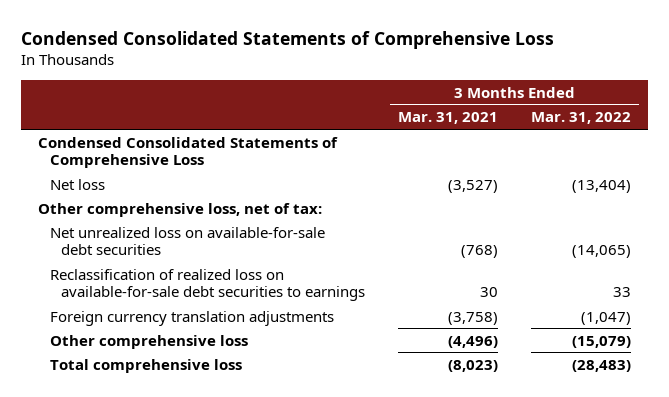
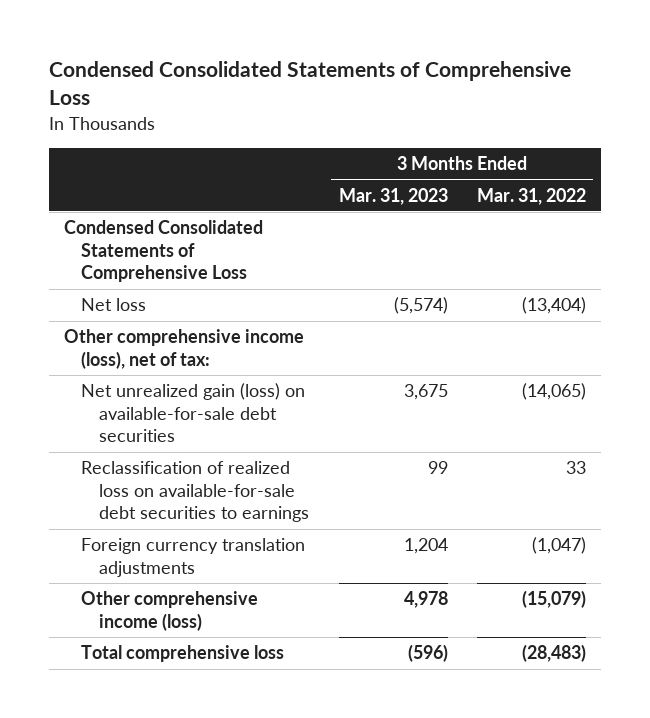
[398,112,499,125] Mar. 31, 2021 -> none
none -> [338,187,448,205] Mar. 31, 2023
[37,202,322,217] Other comprehensive loss, net of tax: -> [63,329,304,369] Other comprehensive income (loss), net of tax:
[49,226,325,256] Net unrealized loss on available-for-sale debt securities -> [81,383,306,443] Net unrealized gain (loss) on available-for-sale debt securities
[49,334,248,349] Other comprehensive loss -> [81,591,259,631] Other comprehensive income (loss)

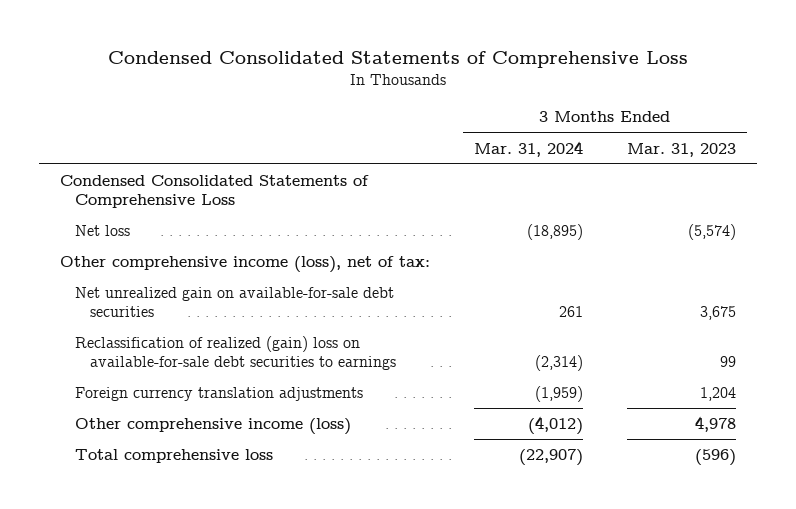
[476,187,586,205] Mar. 31, 2022 -> none
none -> [474,140,584,157] Mar. 31, 2024
[81,383,306,443] Net unrealized gain (loss) on available-for-sale debt securities -> [75,287,395,318] Net unrealized gain on available-for-sale debt securities
[81,461,310,523] Reclassification of realized loss on available-for-sale debt securities to earnings -> [75,336,397,371] Reclassification of realized (gain) loss on available-for-sale debt securities to earnings

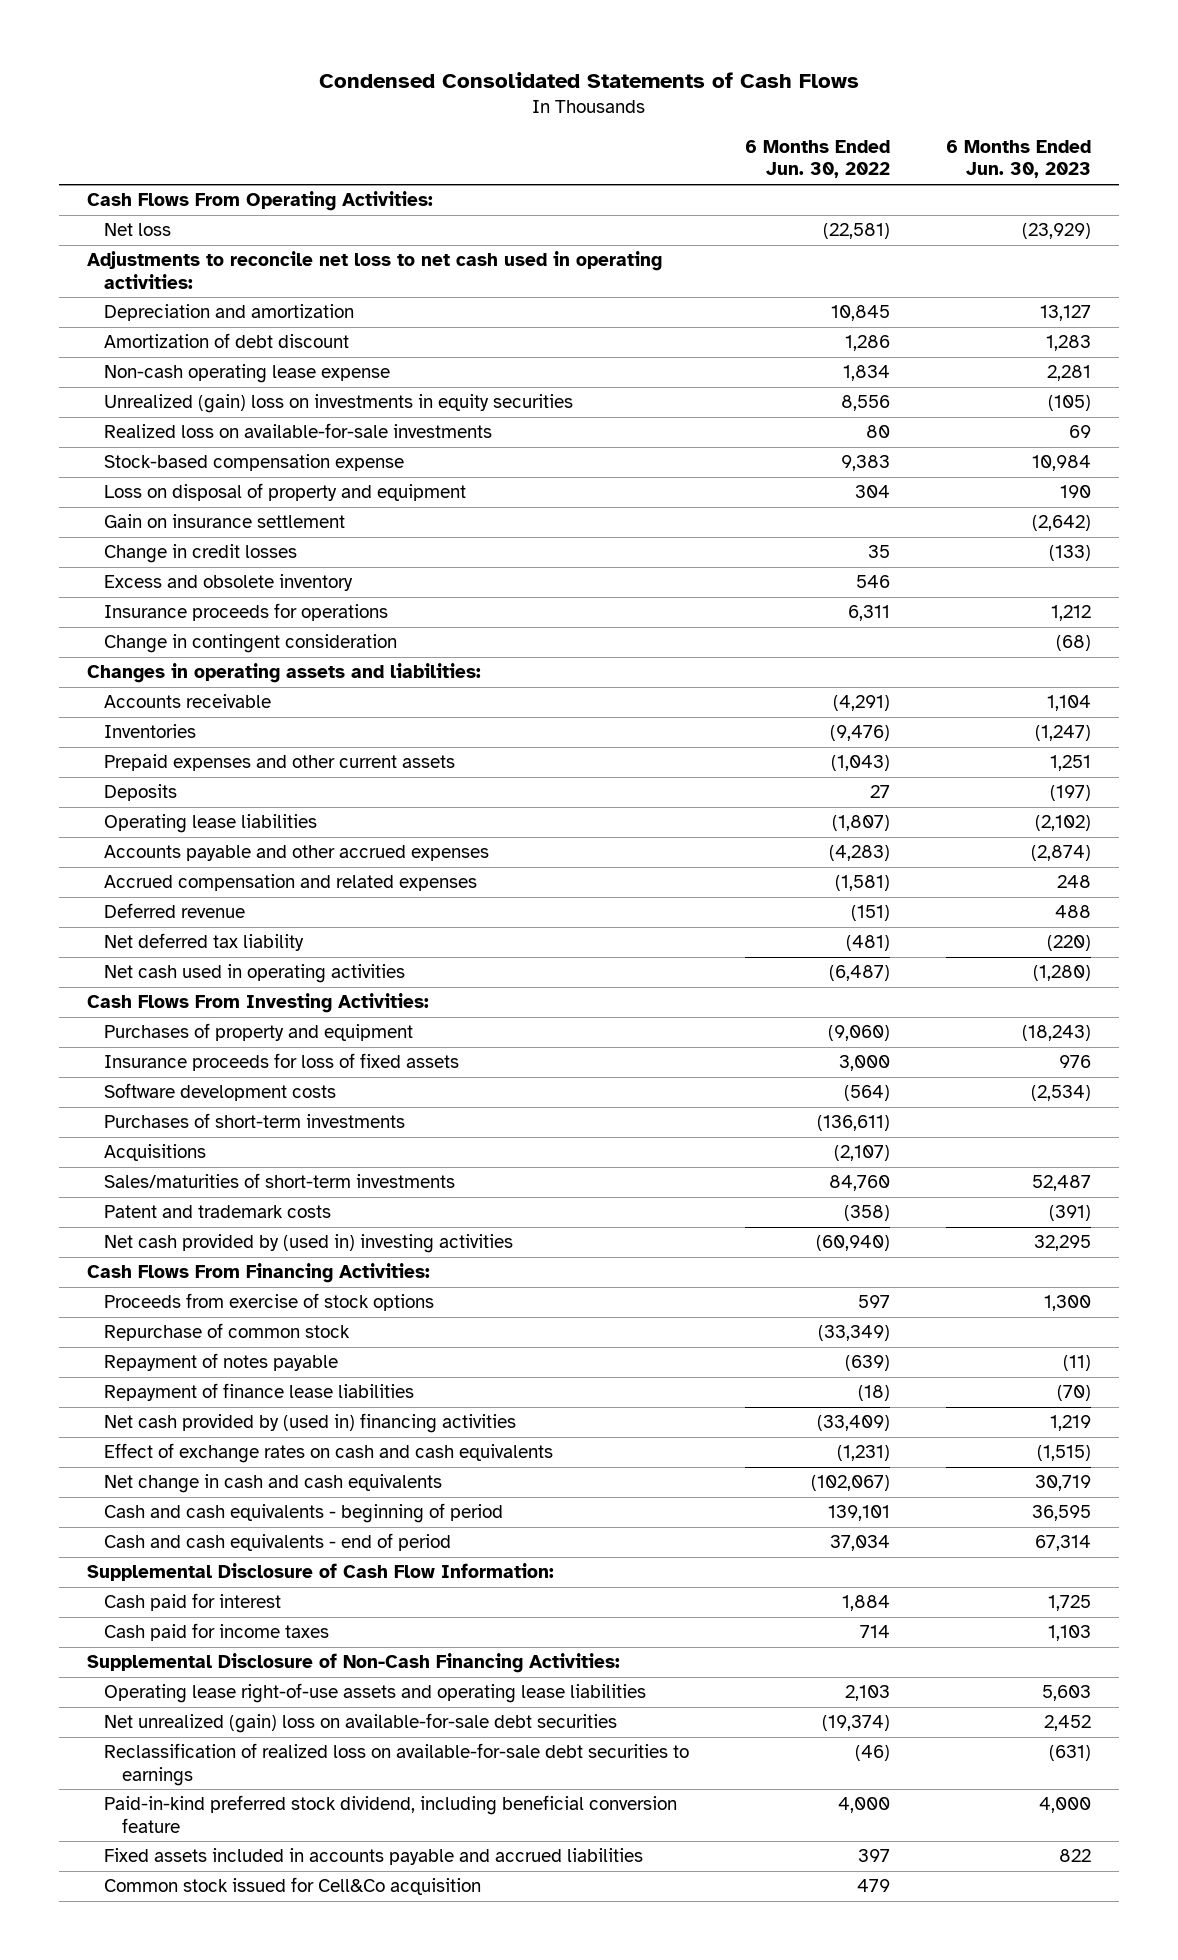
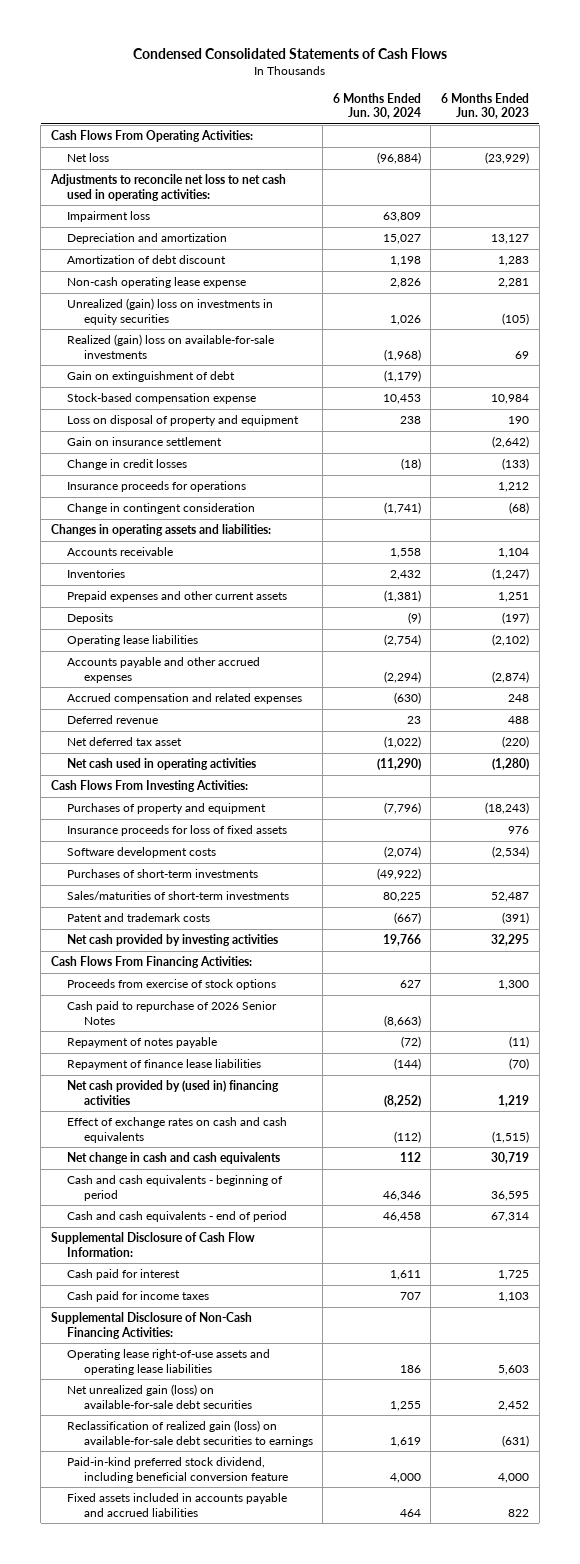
[745,140,891,179] 6 Months Ended Jun. 30, 2022 -> none
none -> [332,92,421,120] 6 Months Ended Jun. 30, 2024
none -> [67,211,151,223] Impairment loss
[104,423,493,439] Realized loss on available-for-sale investments -> [67,334,275,359] Realized (gain) loss on available-for-sale investments
none -> [67,371,236,383] Gain on extinguishment of debt
[104,574,354,592] Excess and obsolete inventory -> none
[104,933,305,952] Net deferred tax liability -> [67,737,183,747] Net deferred tax asset
[104,1144,207,1162] Acquisitions -> none
[104,1234,514,1254] Net cash provided by (used in) investing activities -> [67,934,279,947] Net cash provided by investing activities
[104,1323,351,1342] Repurchase of common stock -> none
none -> [67,1001,278,1025] Cash paid to repurchase of 2026 Senior Notes
[104,1713,618,1734] Net unrealized (gain) loss on available-for-sale debt securities -> [67,1384,252,1409] Net unrealized gain (loss) on available-for-sale debt securities
[104,1743,690,1786] Reclassification of realized loss on available-for-sale debt securities to earnings -> [67,1420,313,1447] Reclassification of realized gain (loss) on available-for-sale debt securities to earnings
[104,1877,482,1896] Common stock issued for Cell&Co acquisition -> none

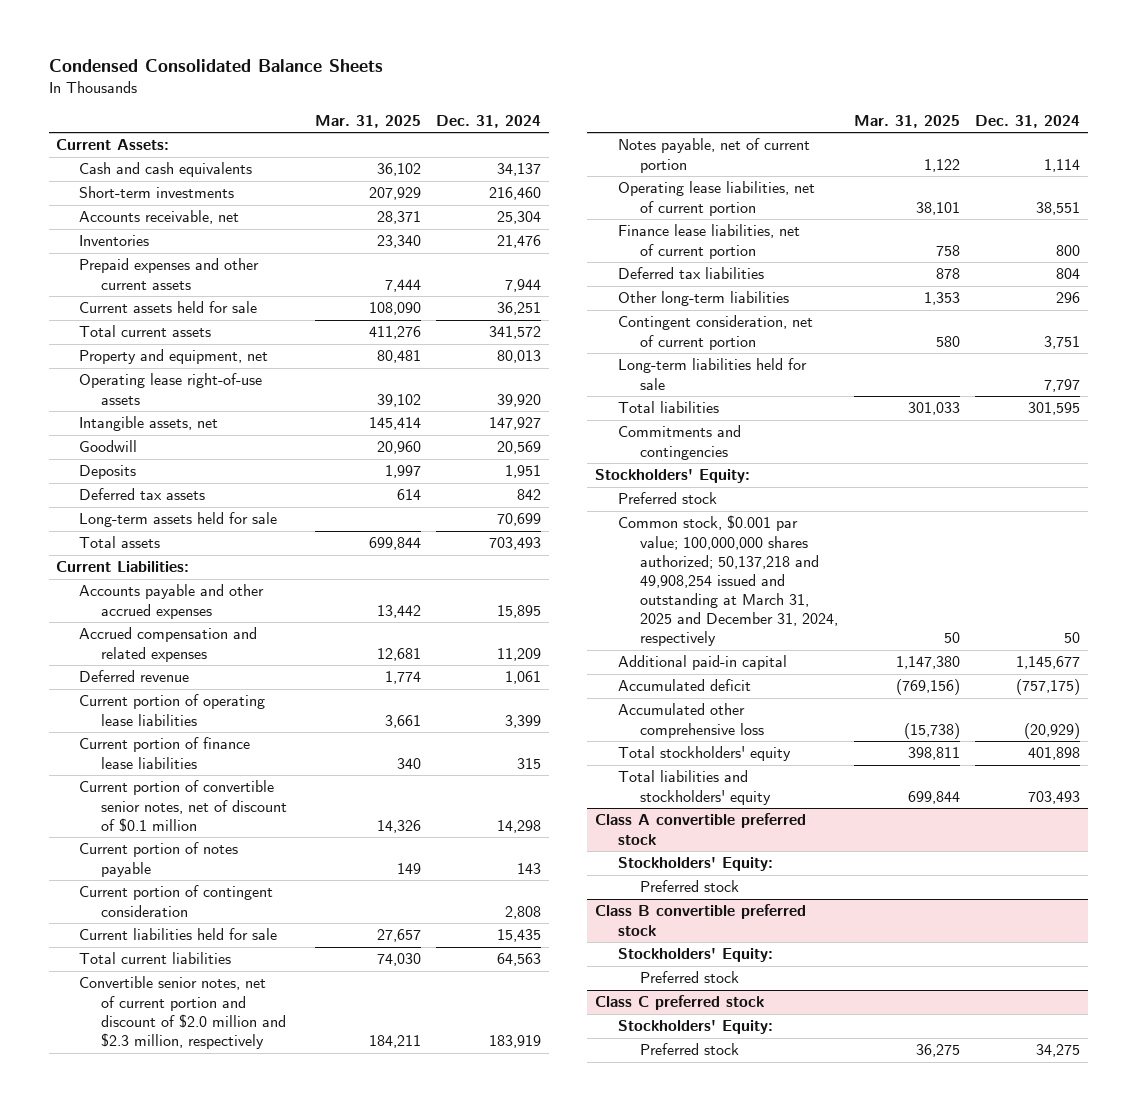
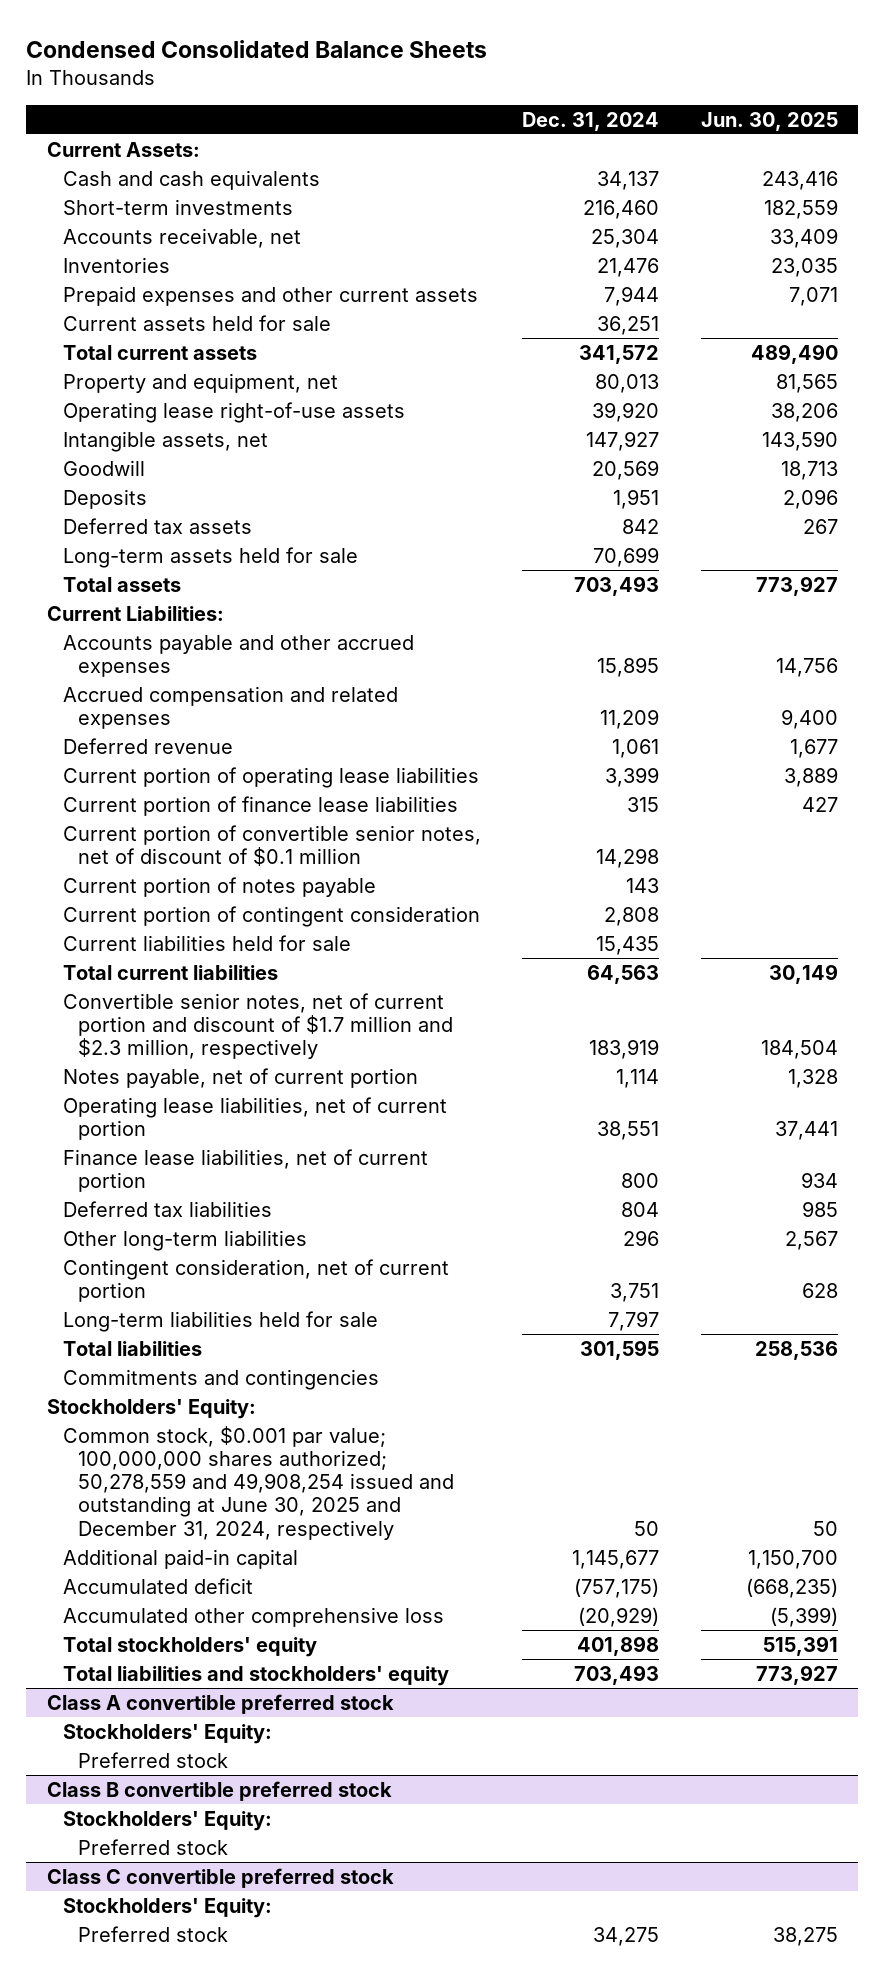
[314,114,421,128] Mar. 31, 2025 -> none
none -> [700,111,838,131] Jun. 30, 2025
[78,976,287,1049] Convertible senior notes, net of current portion and discount of $2.0 million and $2.3 million, respectively -> [62,992,454,1060] Convertible senior notes, net of current portion and discount of $1.7 million and $2.3 million, respectively
[617,492,717,505] Preferred stock -> none
[617,515,839,647] Common stock, $0.001 par value; 100,000,000 shares authorized; 50,137,218 and 49,908,254 issued and outstanding at March 31, 2025 and December 31, 2024, respectively -> [62,1425,455,1540] Common stock, $0.001 par value; 100,000,000 shares authorized; 50,278,559 and 49,908,254 issued and outstanding at June 30, 2025 and December 31, 2024, respectively
[595,995,765,1011] Class C preferred stock -> [47,1867,395,1888] Class C convertible preferred stock

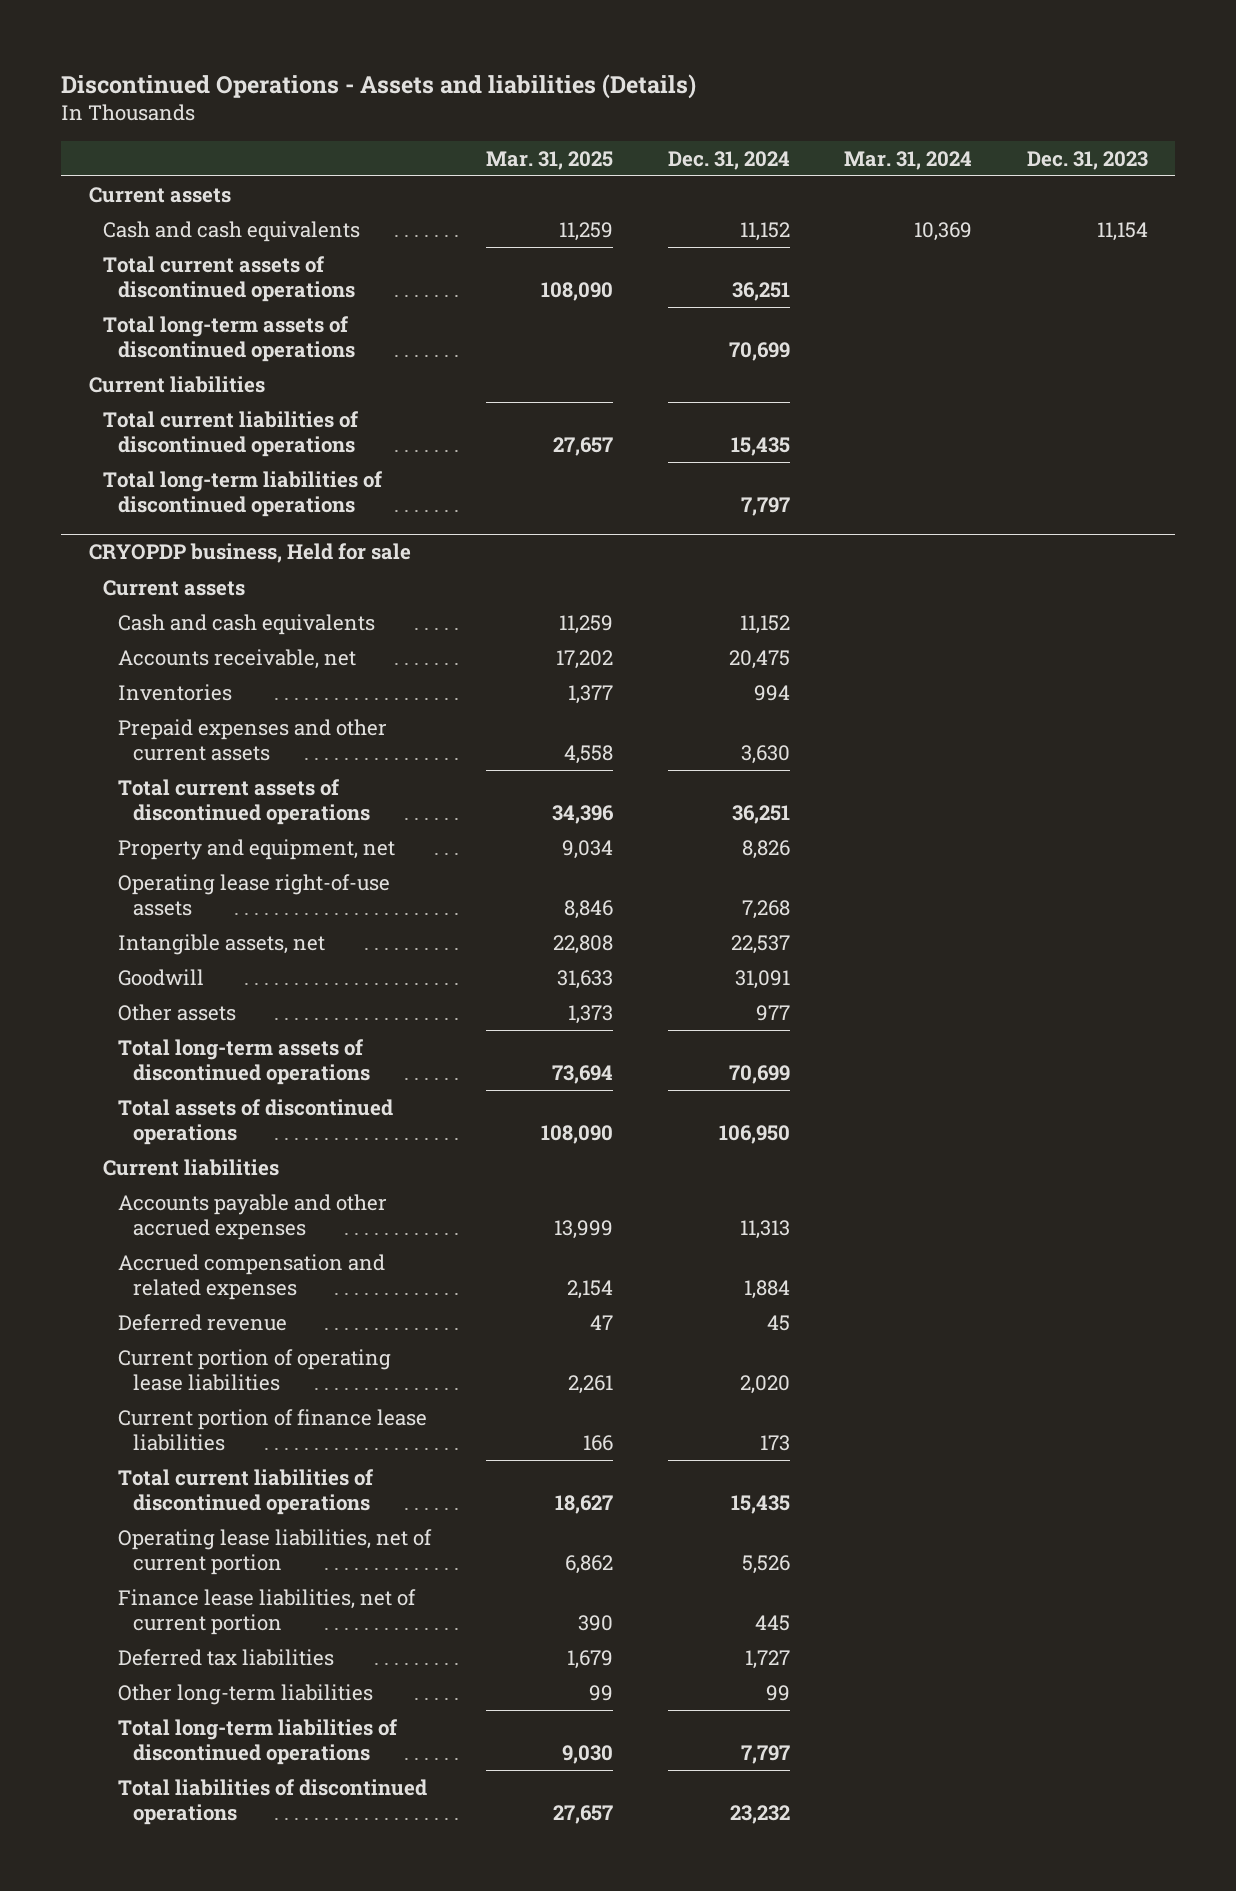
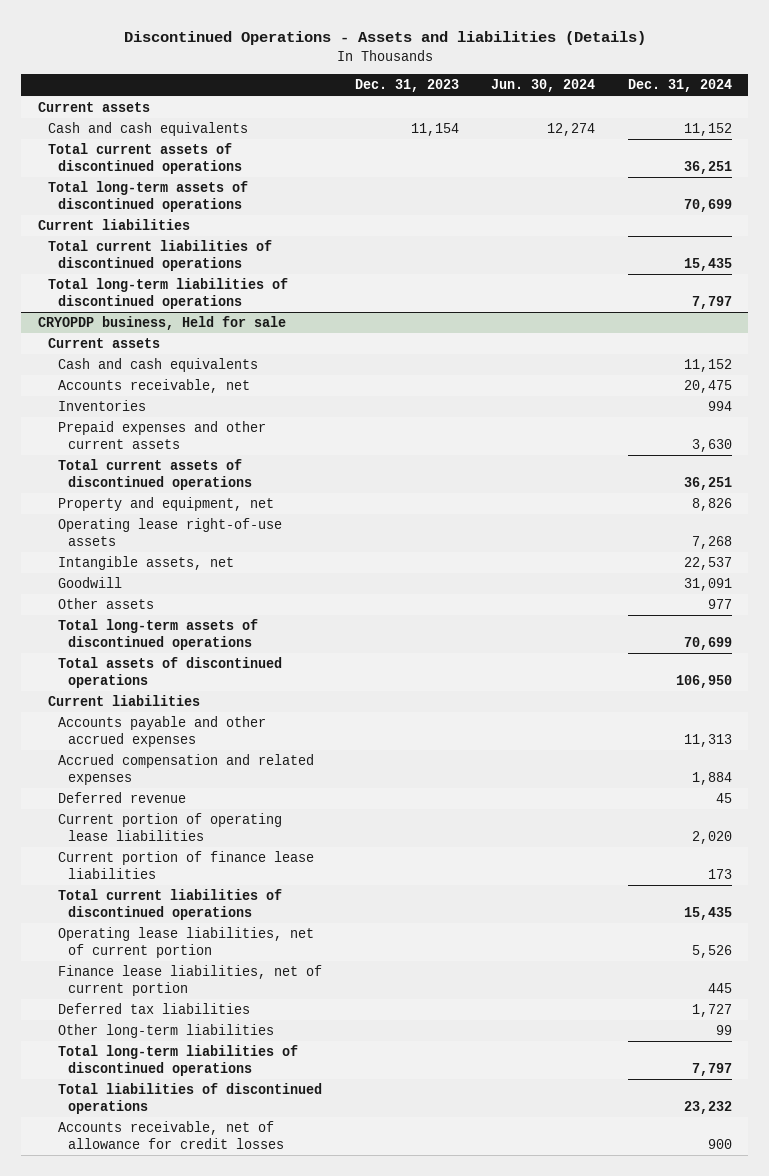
[485,150,613,170] Mar. 31, 2025 -> none
[844,150,973,170] Mar. 31, 2024 -> none
none -> [491,79,596,93] Jun. 30, 2024
none -> [58,1121,285,1149] Accounts receivable, net of allowance for credit losses

